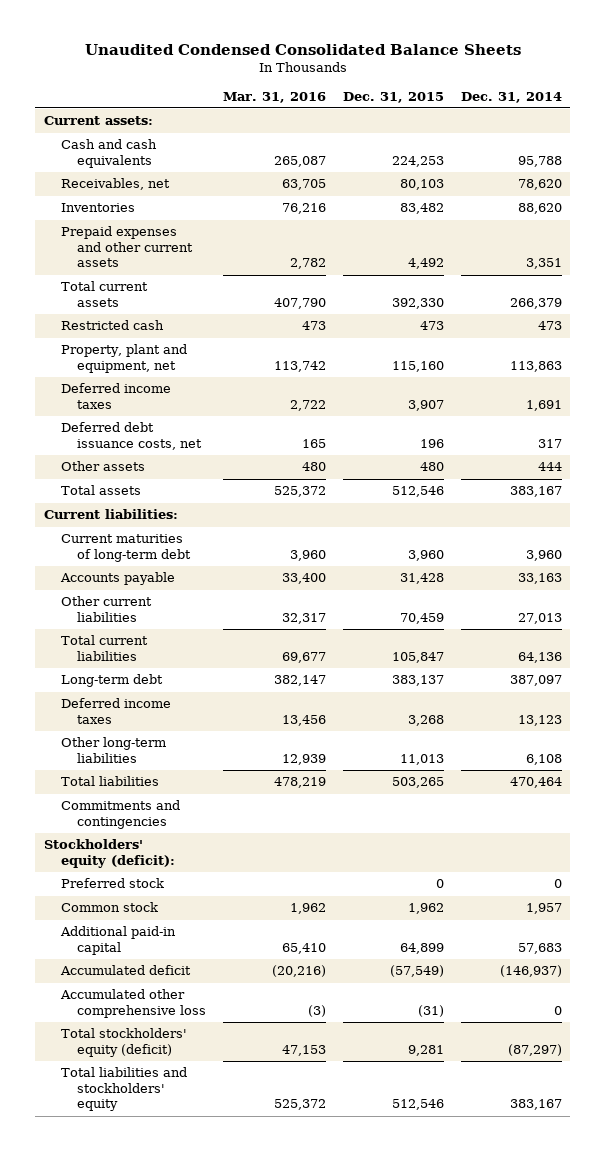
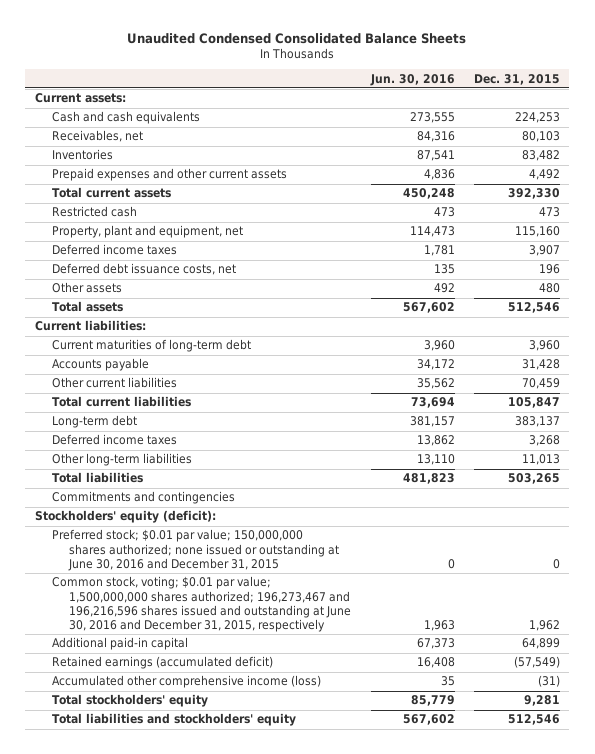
[223,91,327,103] Mar. 31, 2016 -> none
[460,91,562,103] Dec. 31, 2014 -> none
none -> [369,73,455,86] Jun. 30, 2016
[60,878,164,889] Preferred stock -> [52,529,340,571] Preferred stock; $0.01 par value; 150,000,000 shares authorized; none issued or outstanding at June 30, 2016 and December 31, 2015
[60,902,158,913] Common stock -> [52,576,352,632] Common stock, voting; $0.01 par value; 1,500,000,000 shares authorized; 196,273,467 and 196,216,596 shares issued and outstanding at June 30, 2016 and December 31, 2015, respectively
[59,965,191,976] Accumulated deficit -> [52,656,274,670] Retained earnings (accumulated deficit)
[59,989,207,1018] Accumulated other comprehensive loss -> [52,675,322,689] Accumulated other comprehensive income (loss)
[60,1028,187,1057] Total stockholders' equity (deficit) -> [52,694,209,708] Total stockholders' equity

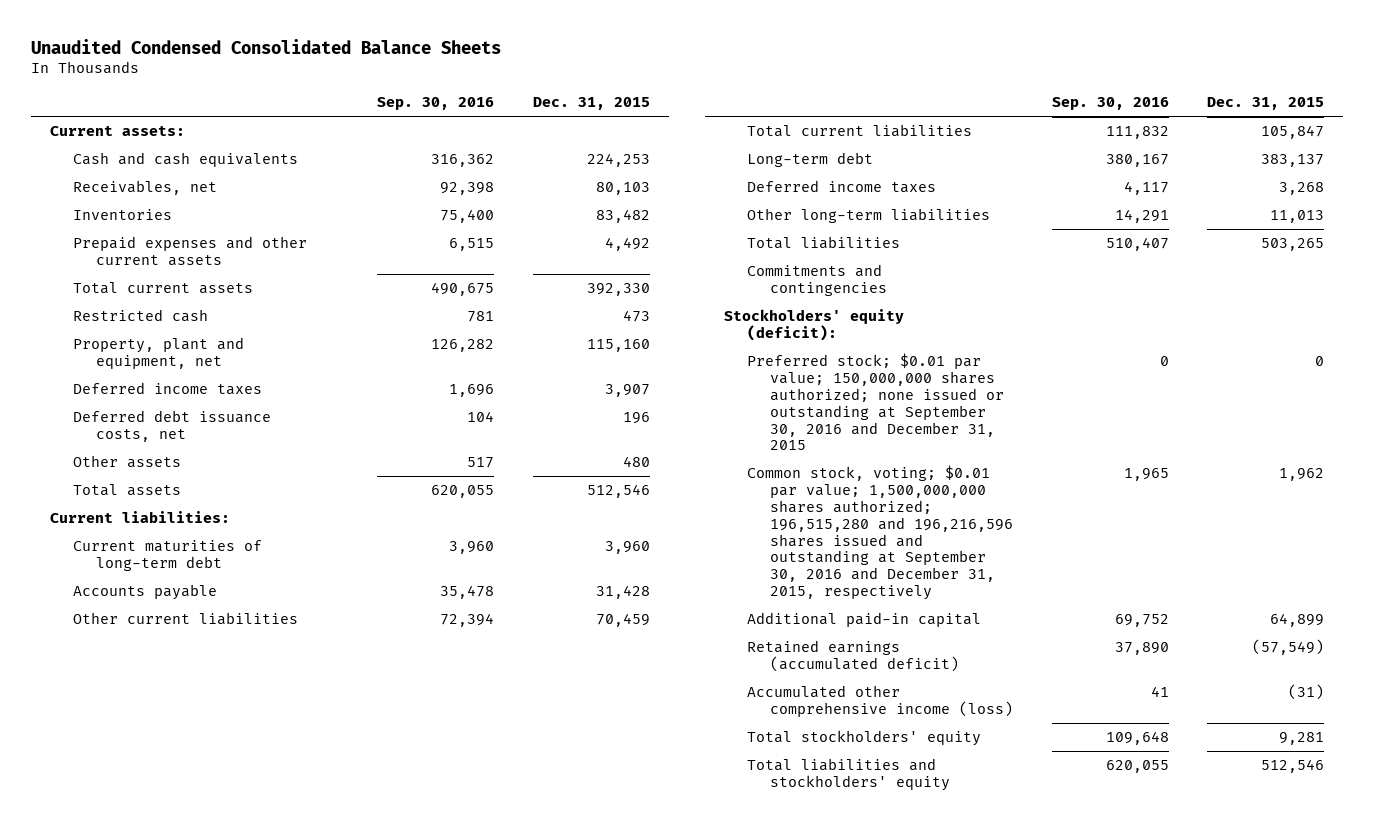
[369,73,455,86] Jun. 30, 2016 -> none
none -> [377,97,495,111] Sep. 30, 2016
[52,529,340,571] Preferred stock; $0.01 par value; 150,000,000 shares authorized; none issued or outstanding at June 30, 2016 and December 31, 2015 -> [747,353,1005,451] Preferred stock; $0.01 par value; 150,000,000 shares authorized; none issued or outstanding at September 30, 2016 and December 31, 2015
[52,576,352,632] Common stock, voting; $0.01 par value; 1,500,000,000 shares authorized; 196,273,467 and 196,216,596 shares issued and outstanding at June 30, 2016 and December 31, 2015, respectively -> [747,465,1014,601] Common stock, voting; $0.01 par value; 1,500,000,000 shares authorized; 196,515,280 and 196,216,596 shares issued and outstanding at September 30, 2016 and December 31, 2015, respectively

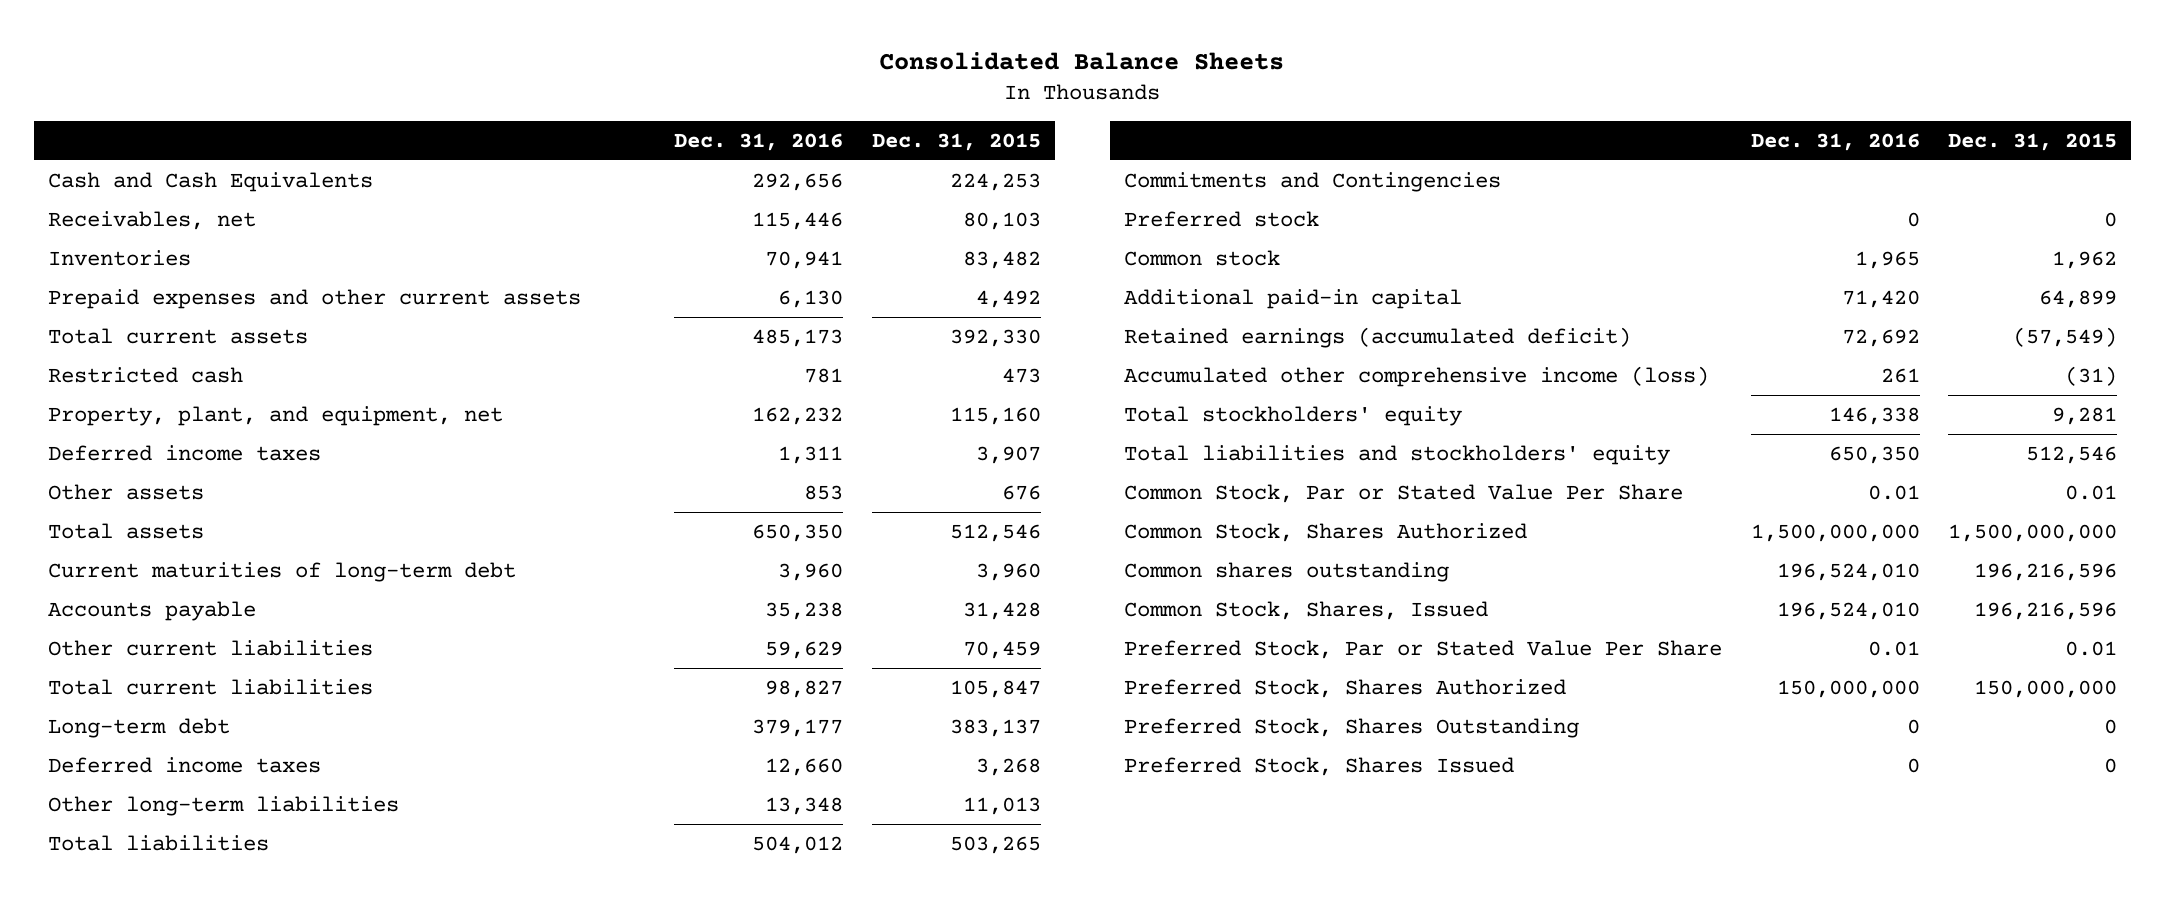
[31,38,502,54] Unaudited Condensed Consolidated Balance Sheets -> [879,51,1285,70] Consolidated Balance Sheets
[377,97,495,111] Sep. 30, 2016 -> none
none -> [674,132,844,151] Dec. 31, 2016
[50,126,186,137] Current assets: -> none
[73,152,299,168] Cash and cash equivalents -> [48,171,374,192] Cash and Cash Equivalents
[73,337,245,369] Property, plant and equipment, net -> [48,405,504,426] Property, plant, and equipment, net
[73,410,272,442] Deferred debt issuance costs, net -> none
[622,456,650,468] 480 -> [1001,484,1041,500] 676
[50,511,231,524] Current liabilities: -> none
[724,309,905,341] Stockholders' equity (deficit): -> none
[747,264,888,296] Commitments and contingencies -> [1124,171,1502,192] Commitments and Contingencies
[747,353,1005,451] Preferred stock; $0.01 par value; 150,000,000 shares authorized; none issued or outstanding at September 30, 2016 and December 31, 2015 -> [1124,210,1320,227] Preferred stock
[747,465,1014,601] Common stock, voting; $0.01 par value; 1,500,000,000 shares authorized; 196,515,280 and 196,216,596 shares issued and outstanding at September 30, 2016 and December 31, 2015, respectively -> [1124,249,1281,266] Common stock
none -> [1124,483,1684,503] Common Stock, Par or Stated Value Per Share
none -> [1124,522,1528,542] Common Stock, Shares Authorized
none -> [1124,561,1450,582] Common shares outstanding
none -> [1124,600,1489,620] Common Stock, Shares, Issued
none -> [1124,639,1723,659] Preferred Stock, Par or Stated Value Per Share
none -> [1124,678,1567,698] Preferred Stock, Shares Authorized
none -> [1124,717,1580,738] Preferred Stock, Shares Outstanding
none -> [1124,756,1515,776] Preferred Stock, Shares Issued

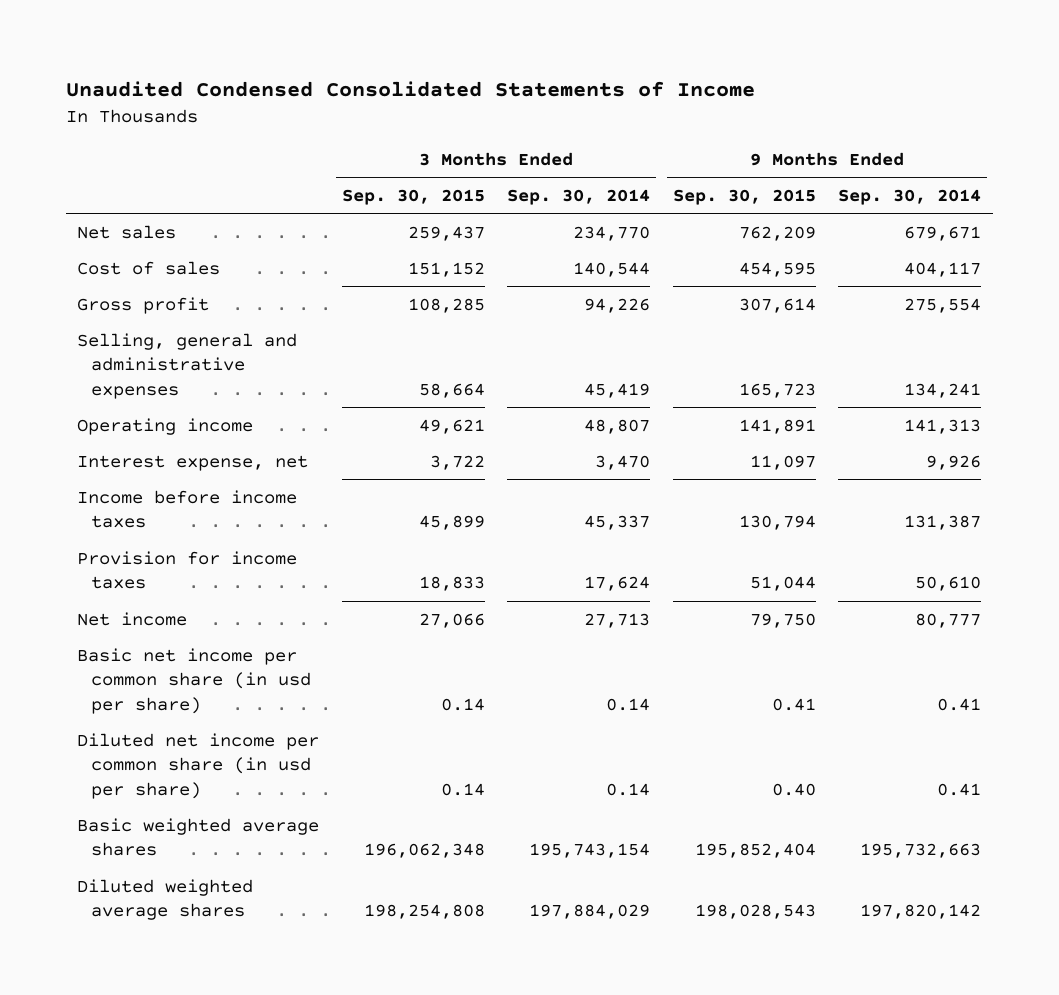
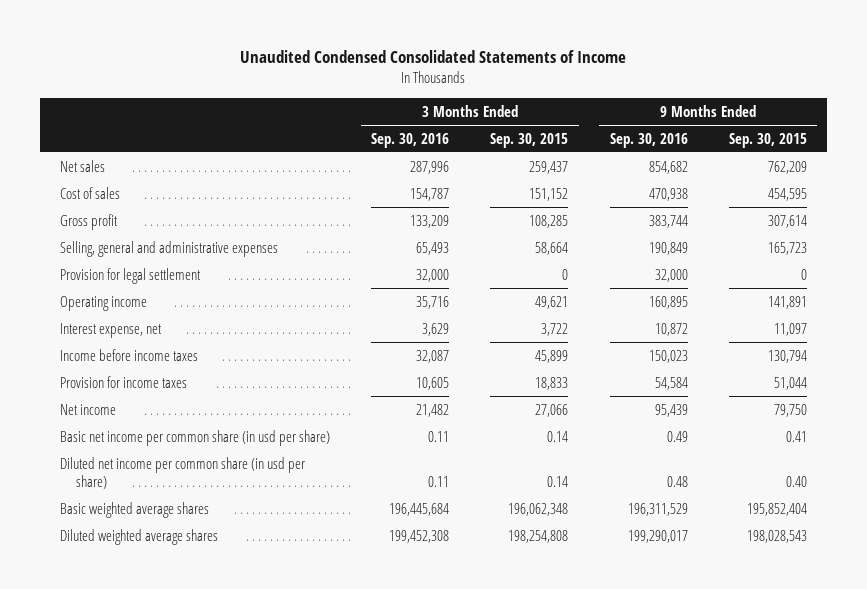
[507,188,651,205] Sep. 30, 2014 -> none
[838,188,982,205] Sep. 30, 2014 -> none
none -> [371,132,450,148] Sep. 30, 2016
none -> [609,132,688,148] Sep. 30, 2016
none -> [60,267,202,284] Provision for legal settlement

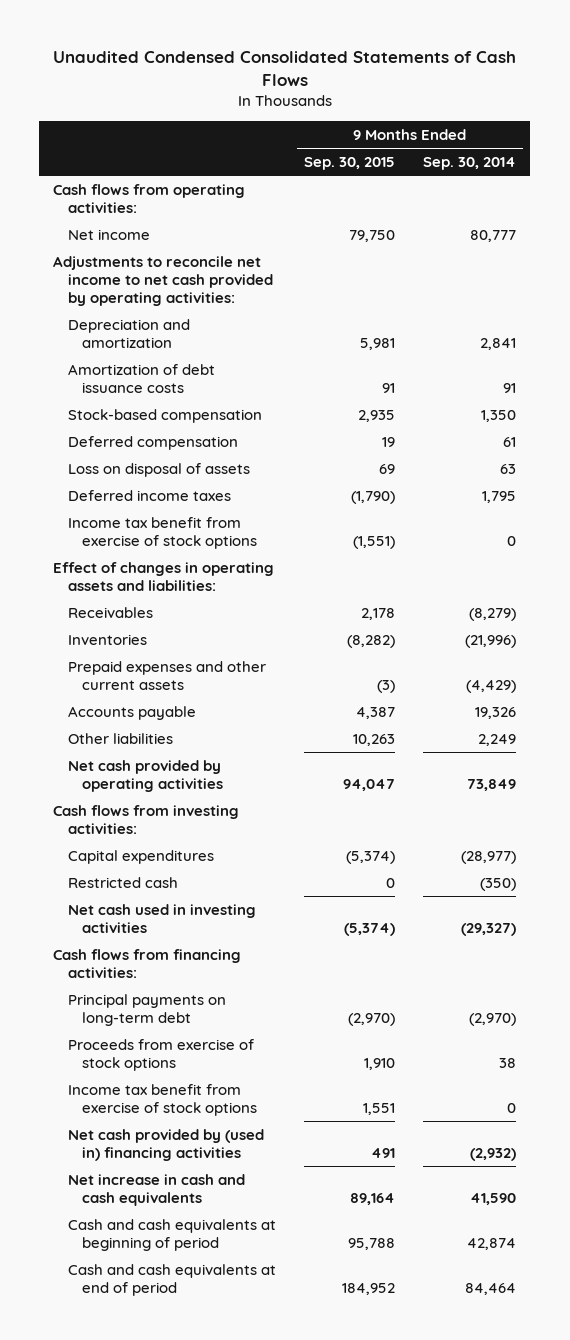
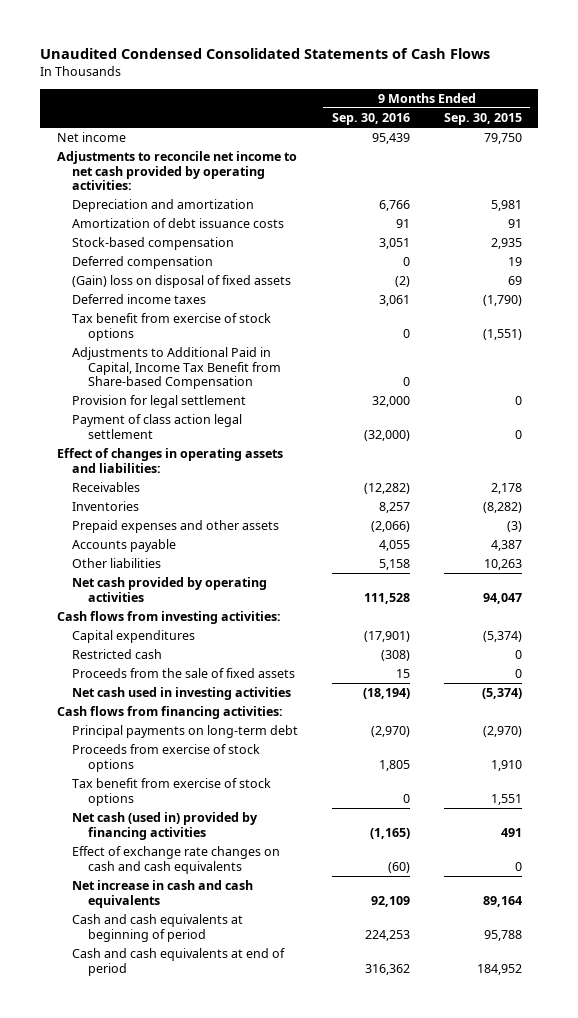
[423,156,517,170] Sep. 30, 2014 -> none
none -> [331,113,410,126] Sep. 30, 2016
[53,183,246,213] Cash flows from operating activities: -> none
[67,462,250,477] Loss on disposal of assets -> [72,275,292,289] (Gain) loss on disposal of fixed assets
[67,516,258,549] Income tax benefit from exercise of stock options -> [72,313,272,341] Tax benefit from exercise of stock options
none -> [72,347,281,390] Adjustments to Additional Paid in Capital, Income Tax Benefit from Share-based Compensation
none -> [72,395,247,409] Provision for legal settlement
none -> [72,414,243,439] Payment of class action legal settlement
[67,660,266,690] Prepaid expenses and other current assets -> [72,520,280,534] Prepaid expenses and other assets
none -> [72,668,296,679] Proceeds from the sale of fixed assets
[67,1083,258,1116] Income tax benefit from exercise of stock options -> [72,778,272,806] Tax benefit from exercise of stock options
[67,1128,264,1161] Net cash provided by (used in) financing activities -> [72,812,259,840] Net cash (used in) provided by financing activities
none -> [72,846,281,874] Effect of exchange rate changes on cash and cash equivalents

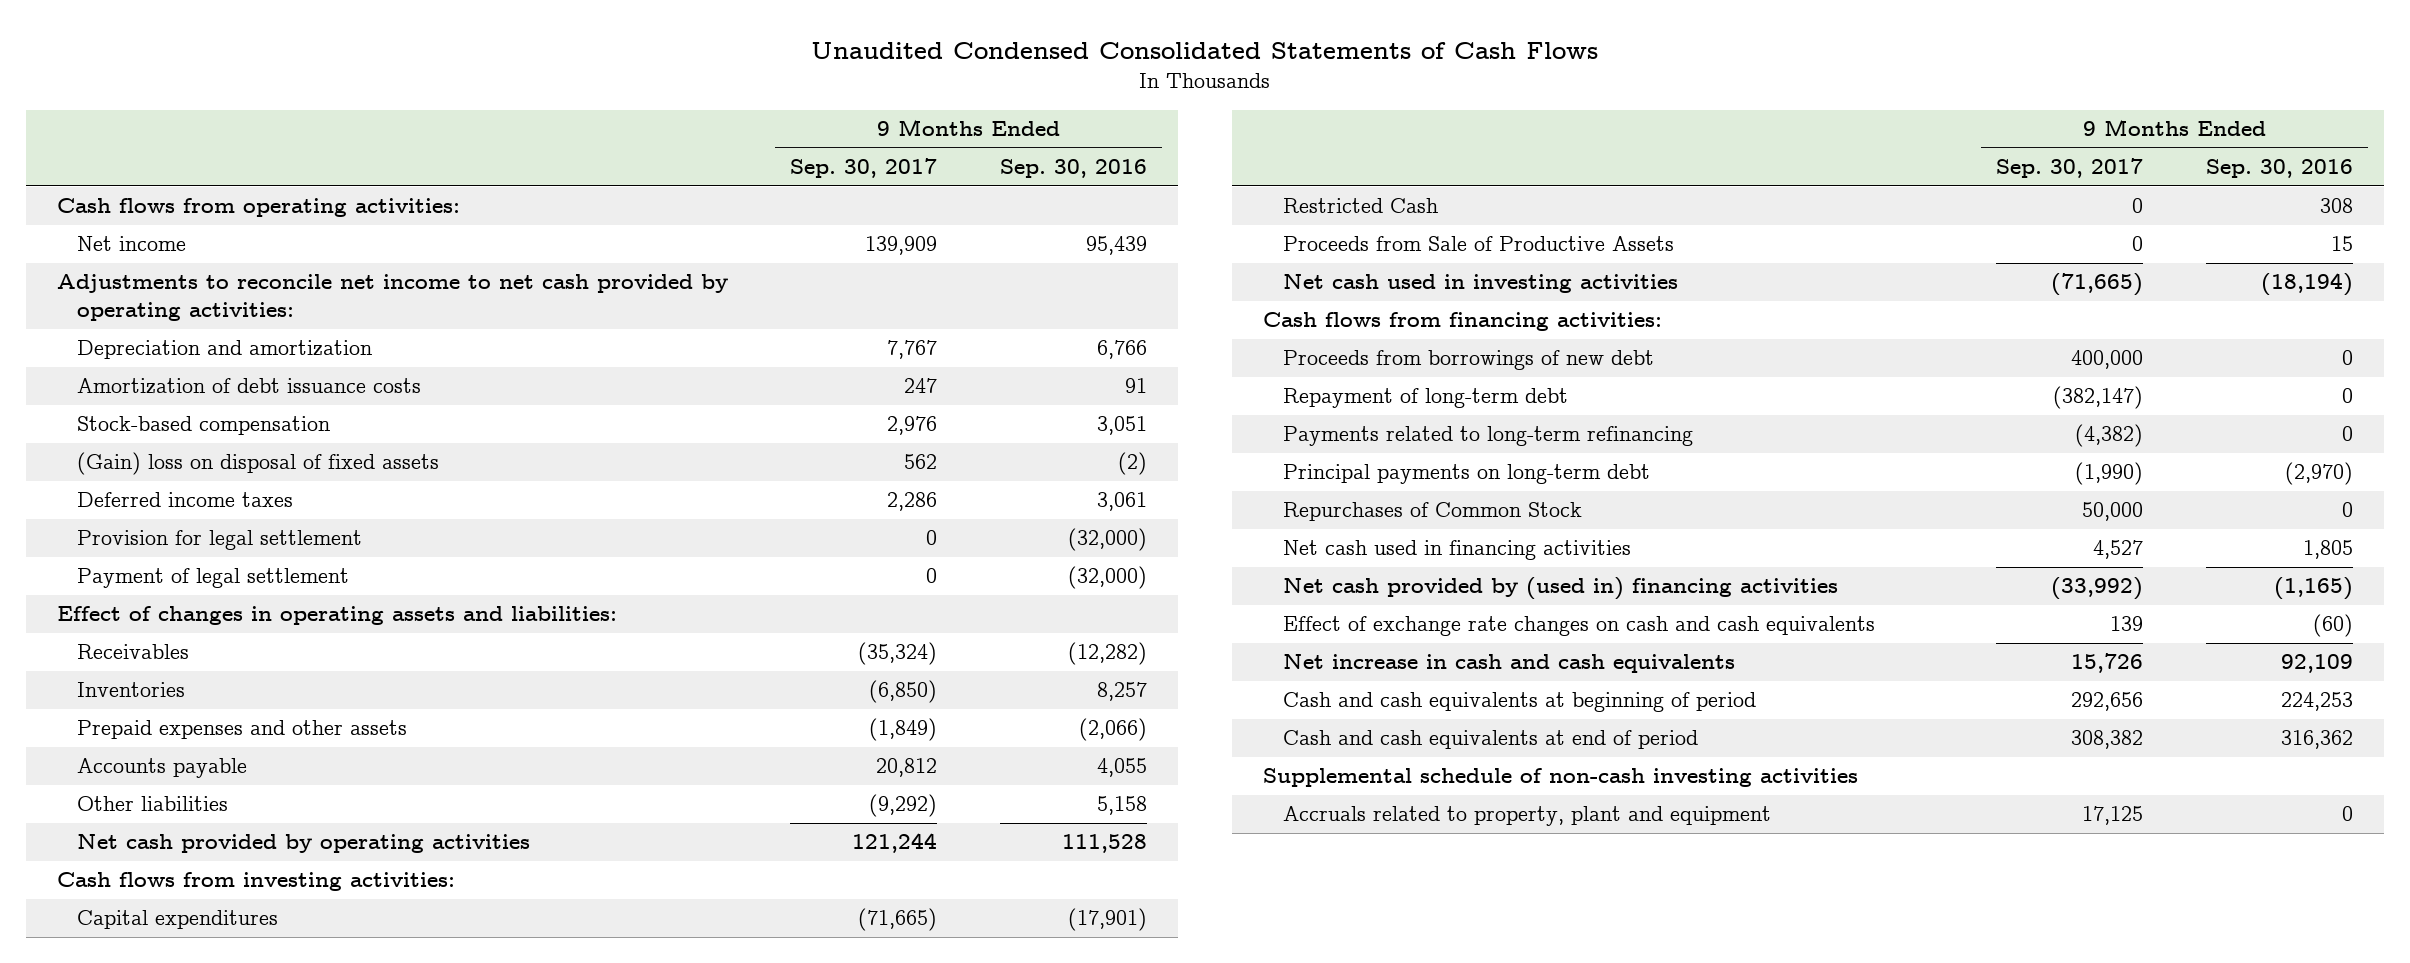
[443,113,522,126] Sep. 30, 2015 -> none
none -> [790,158,938,179] Sep. 30, 2017
none -> [57,198,461,218] Cash flows from operating activities:
[72,256,214,270] Deferred compensation -> none
[72,313,272,341] Tax benefit from exercise of stock options -> none
[72,347,281,390] Adjustments to Additional Paid in Capital, Income Tax Benefit from Share-based Compensation -> none
[371,396,410,408] 32,000 -> [1067,528,1147,552] (32,000)
[72,414,243,439] Payment of class action legal settlement -> [77,568,350,589] Payment of legal settlement
[72,649,163,660] Restricted cash -> [1283,198,1439,214] Restricted Cash
[380,650,410,662] (308) -> [2319,198,2353,214] 308
[72,668,296,679] Proceeds from the sale of fixed assets -> [1283,236,1675,252] Proceeds from Sale of Productive Assets
none -> [1283,350,1655,371] Proceeds from borrowings of new debt
none -> [1283,388,1569,409] Repayment of long-term debt
none -> [1283,426,1694,447] Payments related to long-term refinancing
[72,778,272,806] Tax benefit from exercise of stock options -> none
none -> [1283,502,1583,522] Repurchases of Common Stock
[72,744,261,772] Proceeds from exercise of stock options -> [1283,540,1632,561] Net cash used in financing activities
[72,812,259,840] Net cash (used in) provided by financing activities -> [1283,577,1839,601] Net cash provided by (used in) financing activities
none -> [1263,768,1859,788] Supplemental schedule of non-cash investing activities
none -> [1283,806,1772,827] Accruals related to property, plant and equipment

